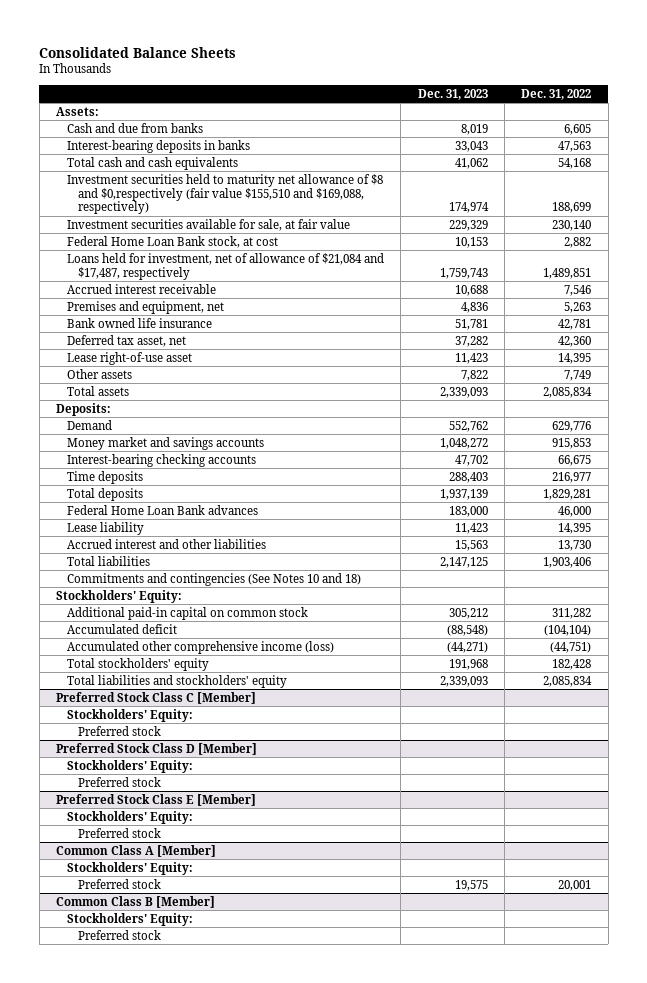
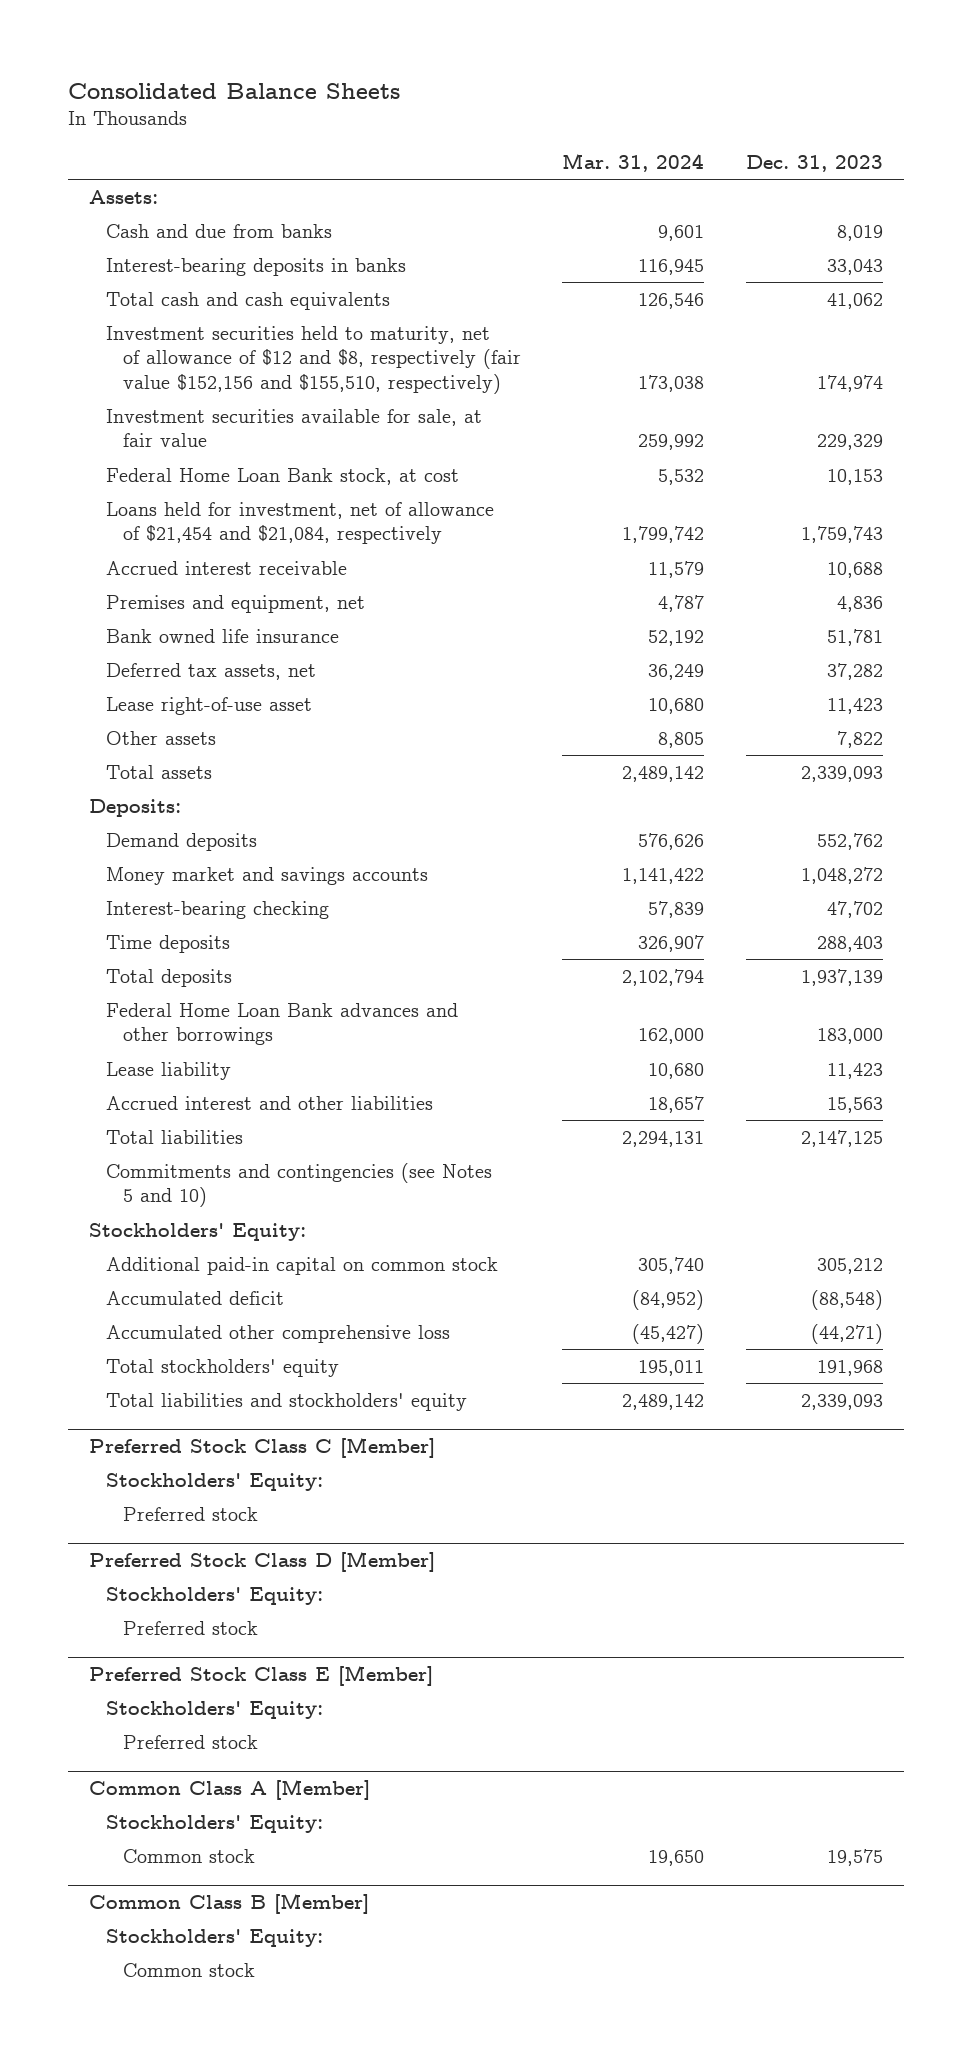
[521,88,592,100] Dec. 31, 2022 -> none
none -> [562,153,705,173] Mar. 31, 2024
[67,173,384,215] Investment securities held to maturity net allowance of $8 and $0,respectively (fair value $155,510 and $169,088, respectively) -> [105,325,521,394] Investment securities held to maturity, net of allowance of $12 and $8, respectively (fair value $152,156 and $155,510, respectively)
[67,252,385,280] Loans held for investment, net of allowance of $21,084 and $17,487, respectively -> [105,501,494,545] Loans held for investment, net of allowance of $21,454 and $21,084, respectively
[67,334,187,347] Deferred tax asset, net -> [105,662,316,680] Deferred tax assets, net
[67,419,113,430] Demand -> [105,832,257,851] Demand deposits
[67,453,257,467] Interest-bearing checking accounts -> [105,900,329,919] Interest-bearing checking
[67,504,259,515] Federal Home Loan Bank advances -> [105,1002,458,1046] Federal Home Loan Bank advances and other borrowings
[67,572,362,586] Commitments and contingencies (See Notes 10 and 18) -> [105,1162,492,1208] Commitments and contingencies (see Notes 5 and 10)
[67,640,335,654] Accumulated other comprehensive income (loss) -> [105,1324,450,1343] Accumulated other comprehensive loss
[78,878,162,889] Preferred stock -> [122,1848,255,1863] Common stock
[78,929,162,940] Preferred stock -> none
none -> [122,1962,255,1977] Common stock

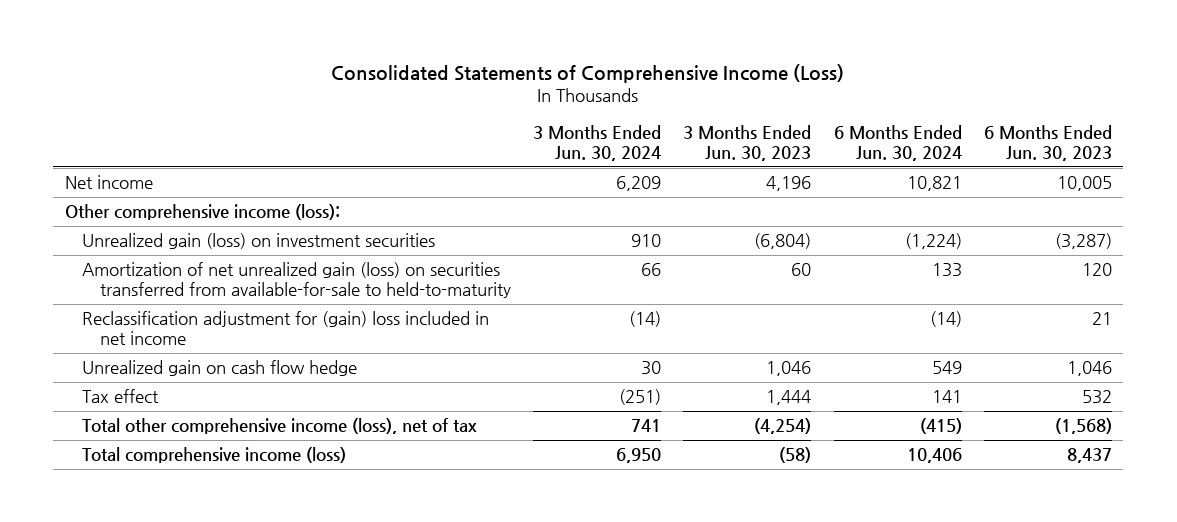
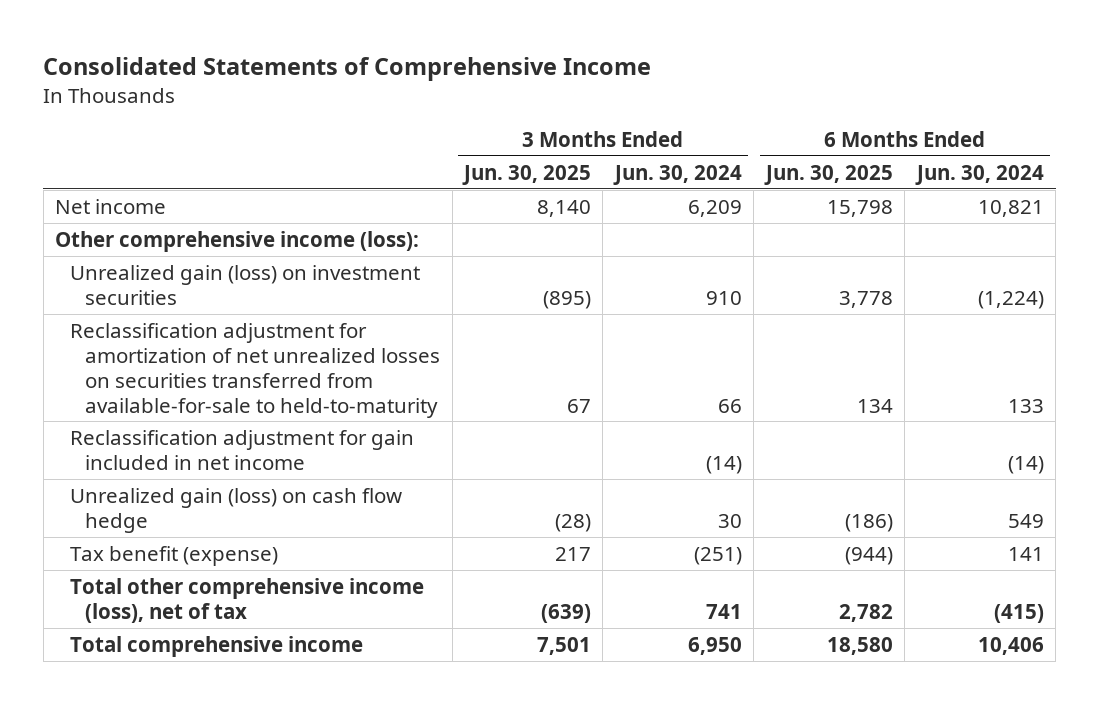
[331,63,845,83] Consolidated Statements of Comprehensive Income (Loss) -> [43,57,652,82] Consolidated Statements of Comprehensive Income
[683,124,812,161] 3 Months Ended Jun. 30, 2023 -> none
[983,124,1112,161] 6 Months Ended Jun. 30, 2023 -> none
none -> [462,164,592,185] Jun. 30, 2025
none -> [763,164,893,185] Jun. 30, 2025
[82,262,511,299] Amortization of net unrealized gain (loss) on securities transferred from available-for-sale to held-to-maturity -> [70,322,441,418] Reclassification adjustment for amortization of net unrealized losses on securities transferred from available-for-sale to held-to-maturity
[82,311,490,346] Reclassification adjustment for (gain) loss included in net income -> [70,429,415,470] Reclassification adjustment for gain included in net income
[82,360,358,377] Unrealized gain on cash flow hedge -> [70,487,403,533] Unrealized gain (loss) on cash flow hedge
[82,389,160,404] Tax effect -> [70,545,279,566] Tax benefit (expense)
[82,447,347,464] Total comprehensive income (loss) -> [70,635,364,657] Total comprehensive income

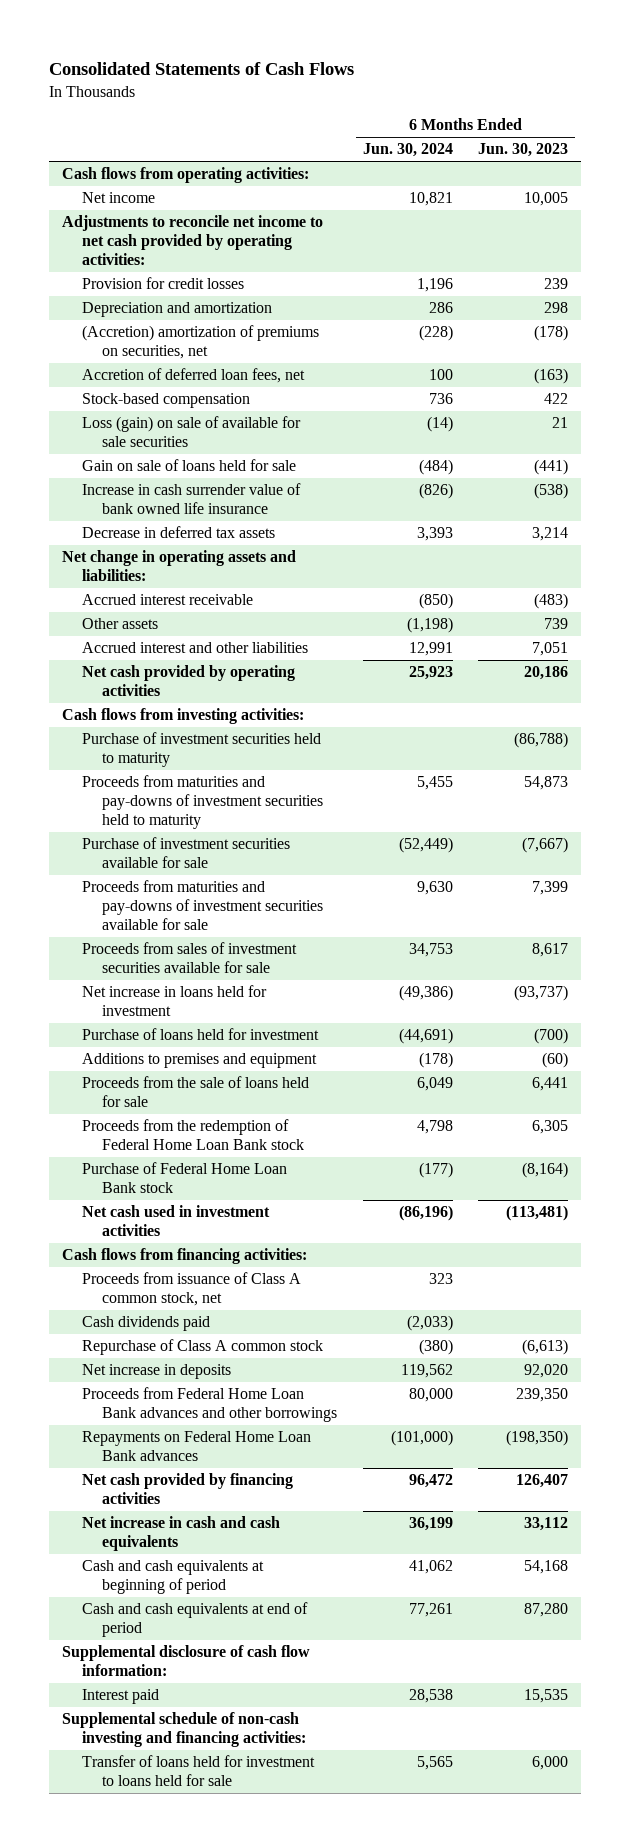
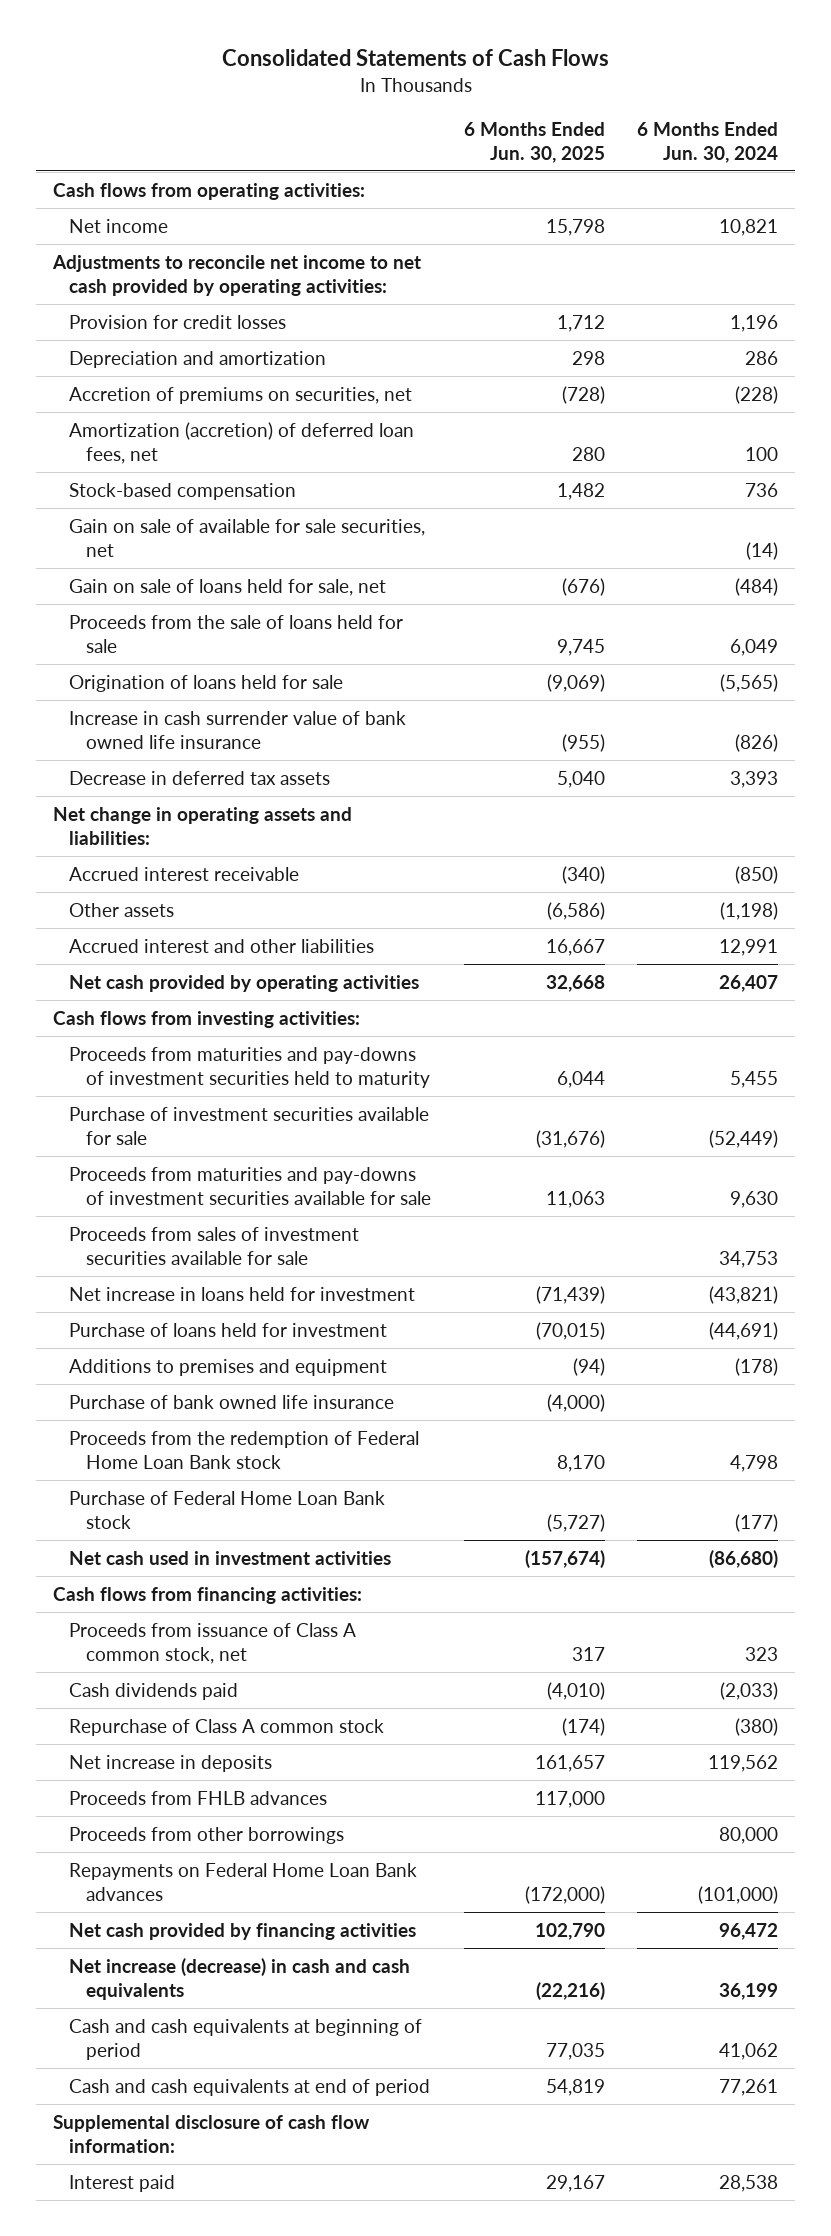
[478,143,569,158] Jun. 30, 2023 -> none
none -> [463,121,605,163] 6 Months Ended Jun. 30, 2025
[82,325,320,360] (Accretion) amortization of premiums on securities, net -> [69,386,413,404] Accretion of premiums on securities, net
[82,368,306,384] Accretion of deferred loan fees, net -> [69,421,415,464] Amortization (accretion) of deferred loan fees, net
[82,416,302,448] Loss (gain) on sale of available for sale securities -> [69,518,426,557] Gain on sale of available for sale securities, net
[82,459,297,472] Gain on sale of loans held for sale -> [69,578,387,596] Gain on sale of loans held for sale, net
[82,1076,310,1108] Proceeds from the sale of loans held for sale -> [69,614,404,653] Proceeds from the sale of loans held for sale
none -> [69,674,344,692] Origination of loans held for sale
[408,666,453,681] 25,923 -> [719,974,779,992] 26,407
[82,732,322,768] Purchase of investment securities held to maturity -> none
[398,985,453,1002] (49,386) -> [709,1285,779,1304] (43,821)
none -> [69,1394,395,1409] Purchase of bank owned life insurance
[398,1205,453,1222] (86,196) -> [709,1549,779,1568] (86,680)
none -> [69,1790,328,1805] Proceeds from FHLB advances
[82,1387,337,1423] Proceeds from Federal Home Loan Bank advances and other borrowings -> [69,1826,345,1844] Proceeds from other borrowings
[82,1516,281,1552] Net increase in cash and cash equivalents -> [69,1957,411,2000] Net increase (decrease) in cash and cash equivalents
[62,1712,307,1748] Supplemental schedule of non-cash investing and financing activities: -> none
[82,1755,316,1787] Transfer of loans held for investment to loans held for sale -> none

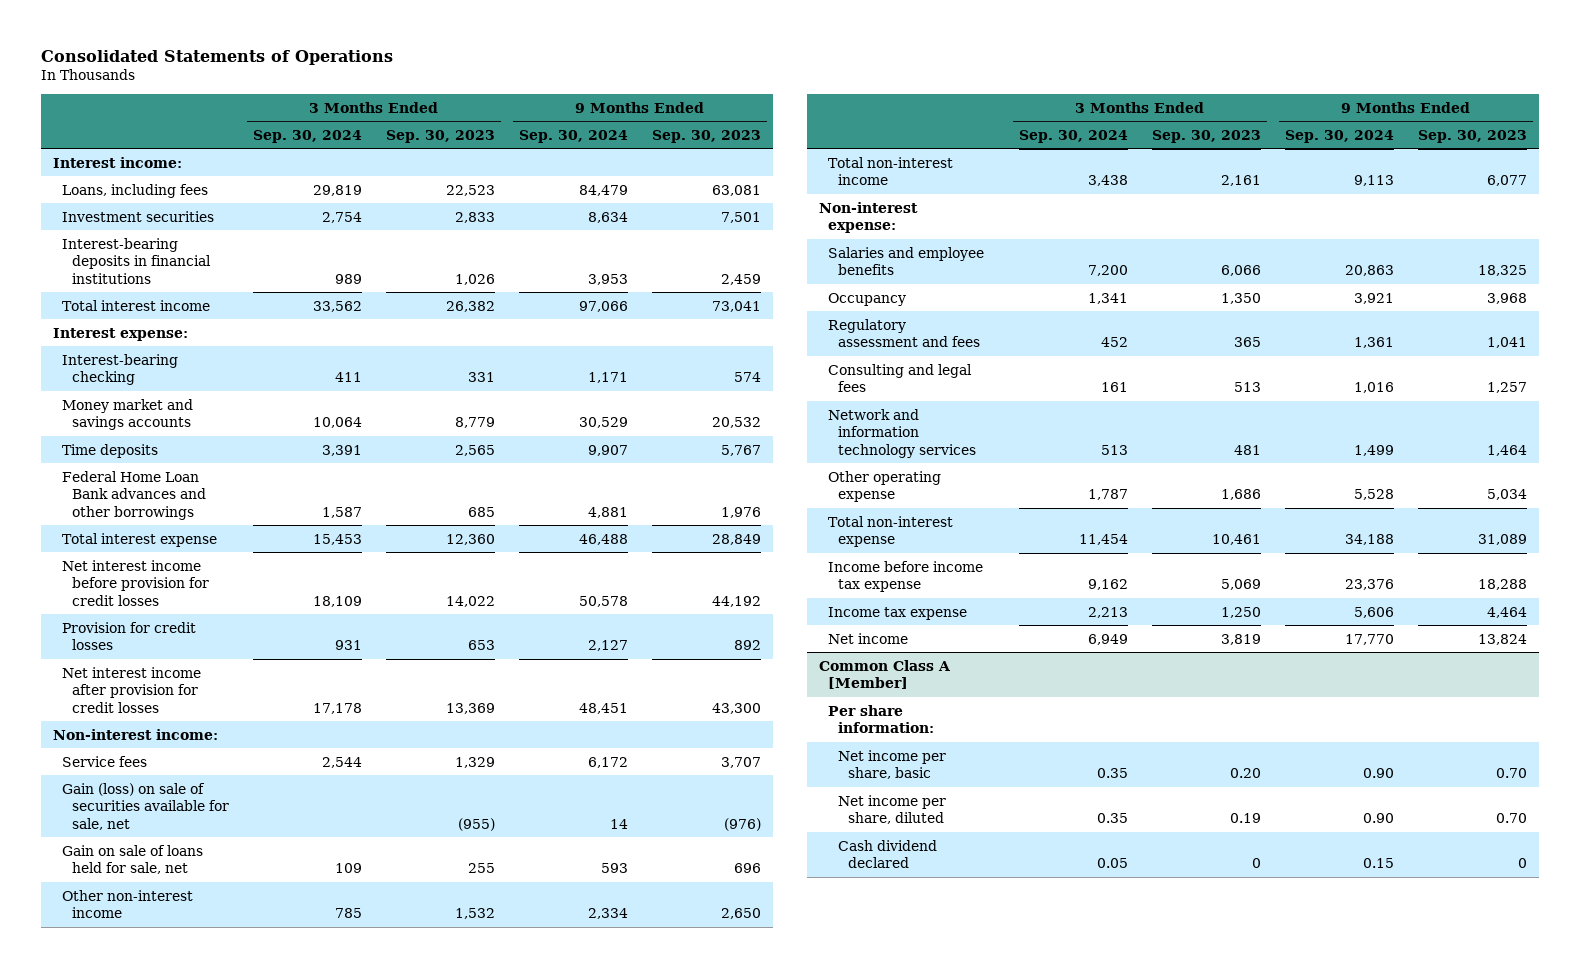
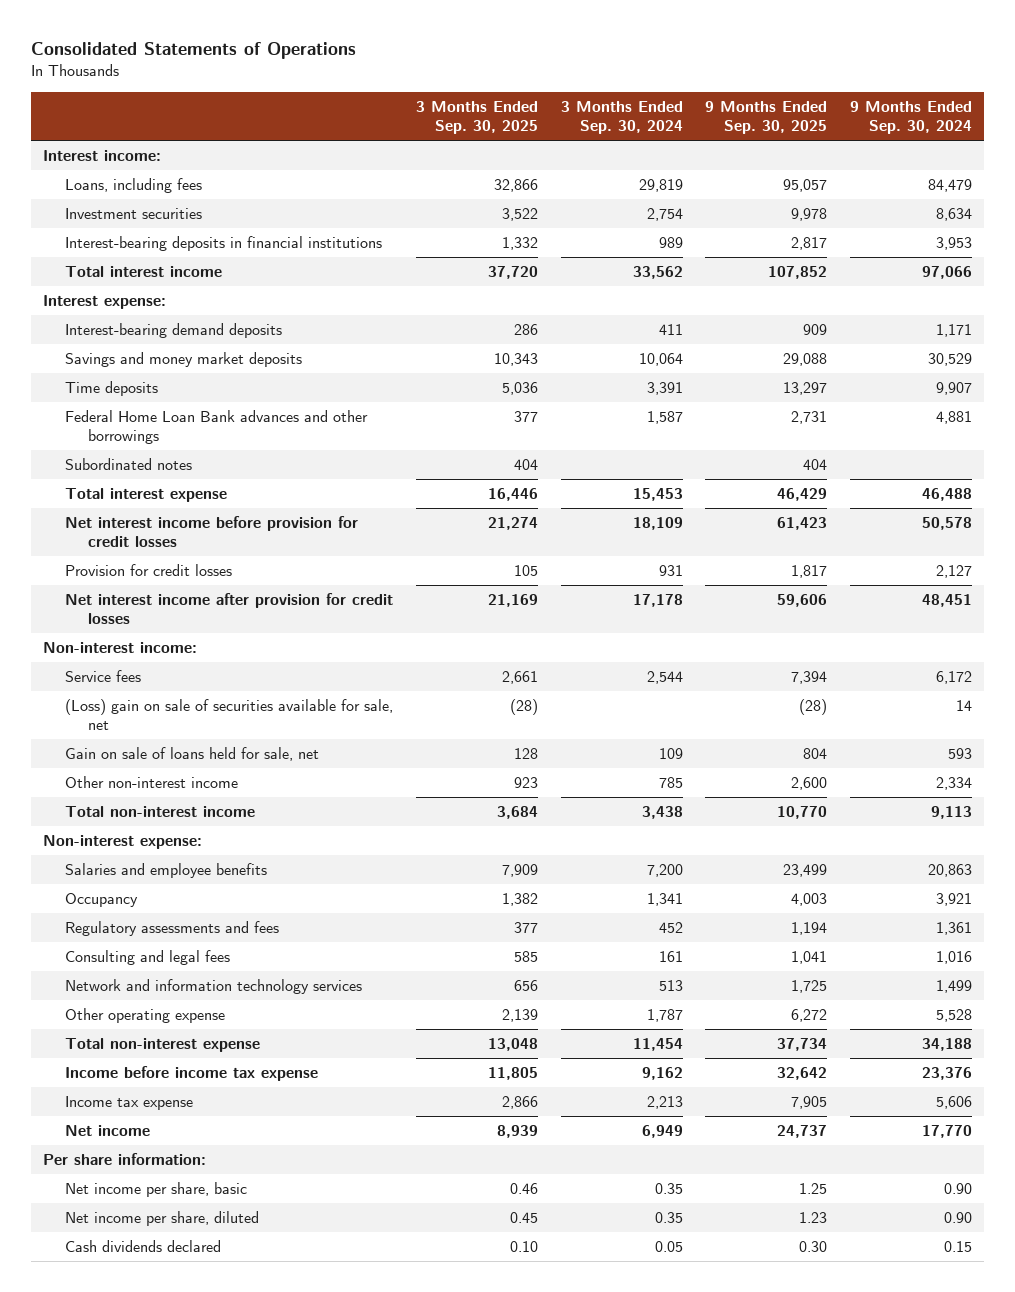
[385,129,495,143] Sep. 30, 2023 -> none
[651,129,761,143] Sep. 30, 2023 -> none
none -> [415,100,538,135] 3 Months Ended Sep. 30, 2025
none -> [705,100,828,135] 9 Months Ended Sep. 30, 2025
[62,353,179,386] Interest-bearing checking -> [65,322,283,338] Interest-bearing demand deposits
[62,398,194,431] Money market and savings accounts -> [65,351,303,367] Savings and money market deposits
none -> [65,457,193,470] Subordinated notes
[62,782,230,830] Gain (loss) on sale of securities available for sale, net -> [65,698,394,731] (Loss) gain on sale of securities available for sale, net
[828,318,981,348] Regulatory assessment and fees -> [65,920,280,936] Regulatory assessments and fees
[818,659,951,690] Common Class A [Member] -> none
[838,839,938,869] Cash dividend declared -> [65,1239,222,1252] Cash dividends declared

